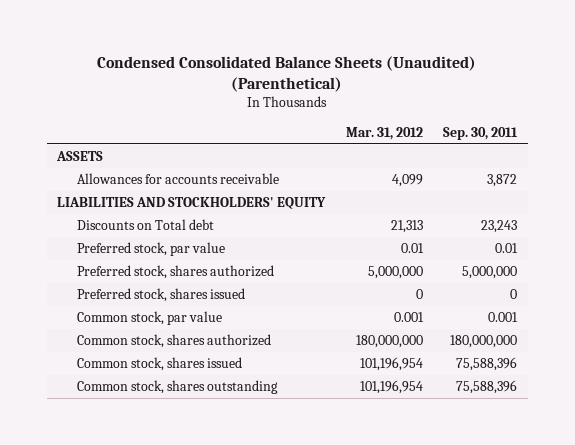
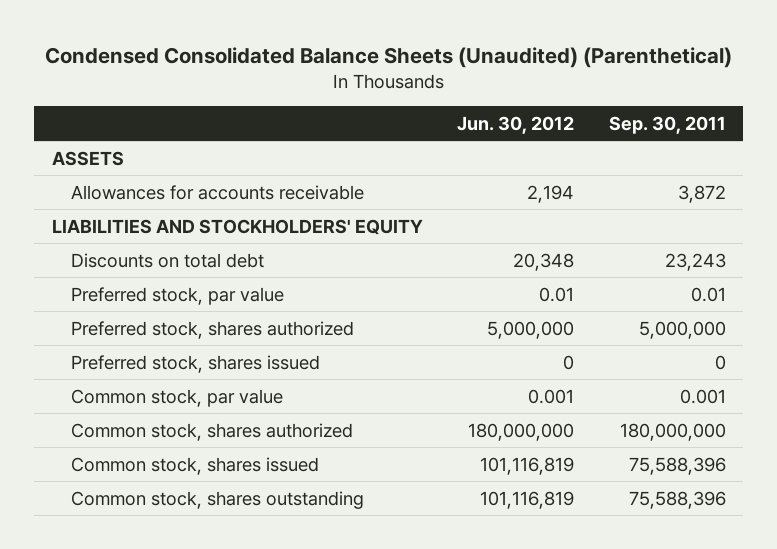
[345,126,423,140] Mar. 31, 2012 -> none
none -> [457,115,575,134] Jun. 30, 2012
[77,219,215,231] Discounts on Total debt -> [70,252,264,268] Discounts on total debt

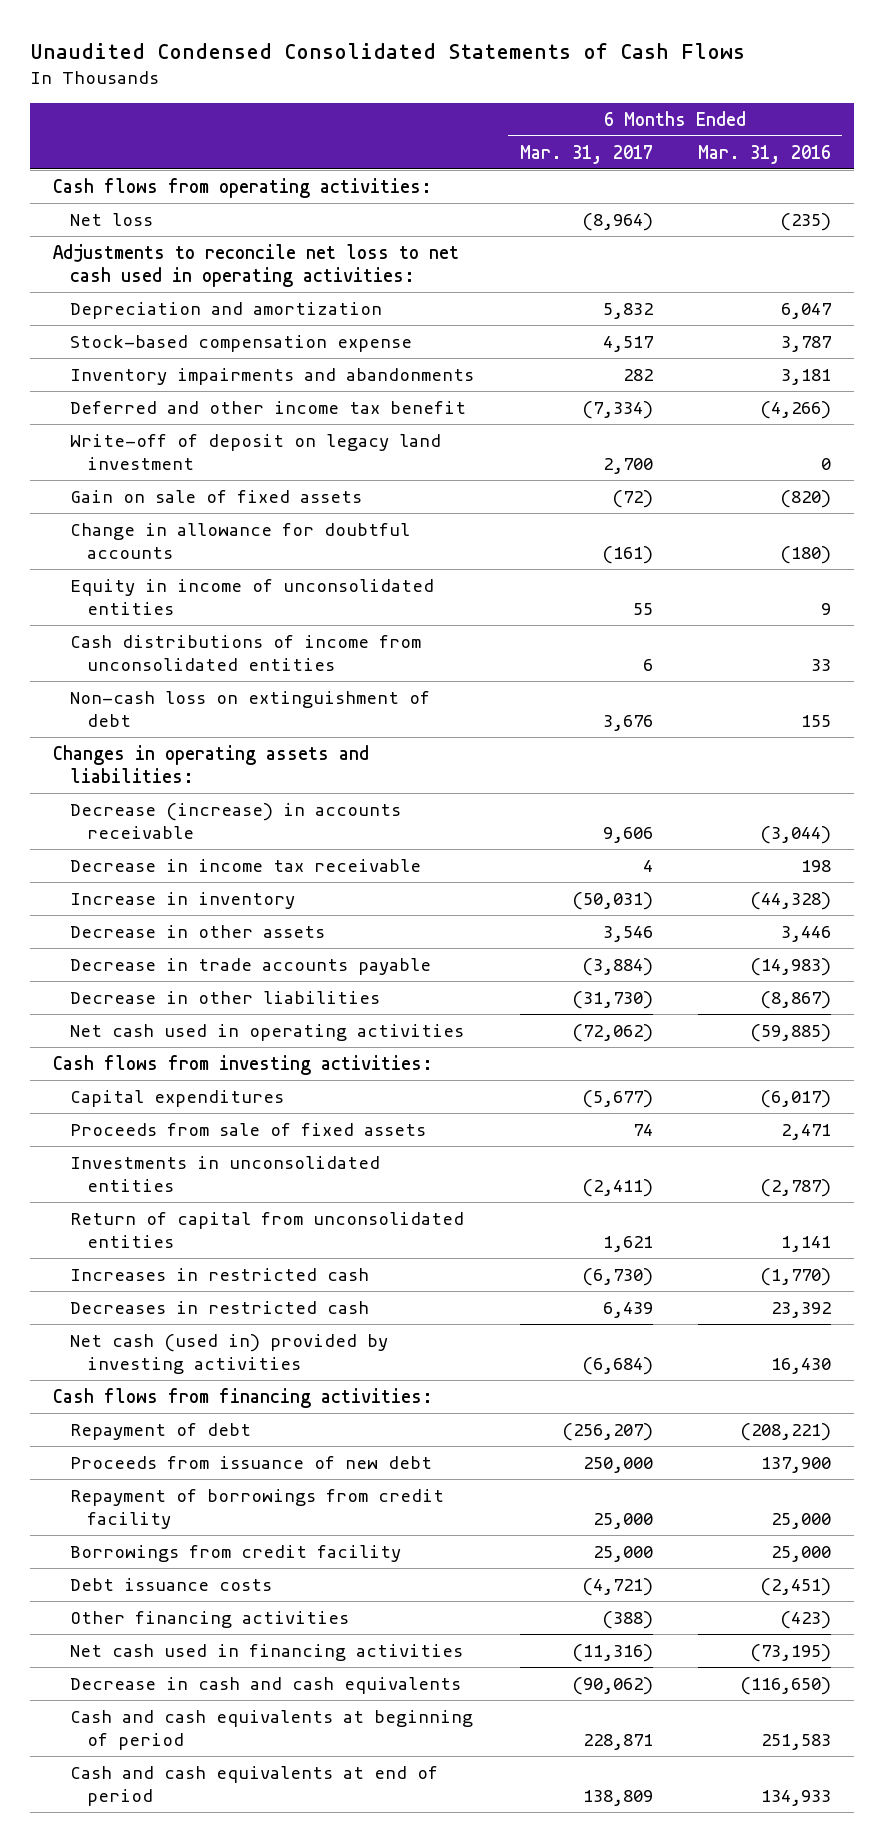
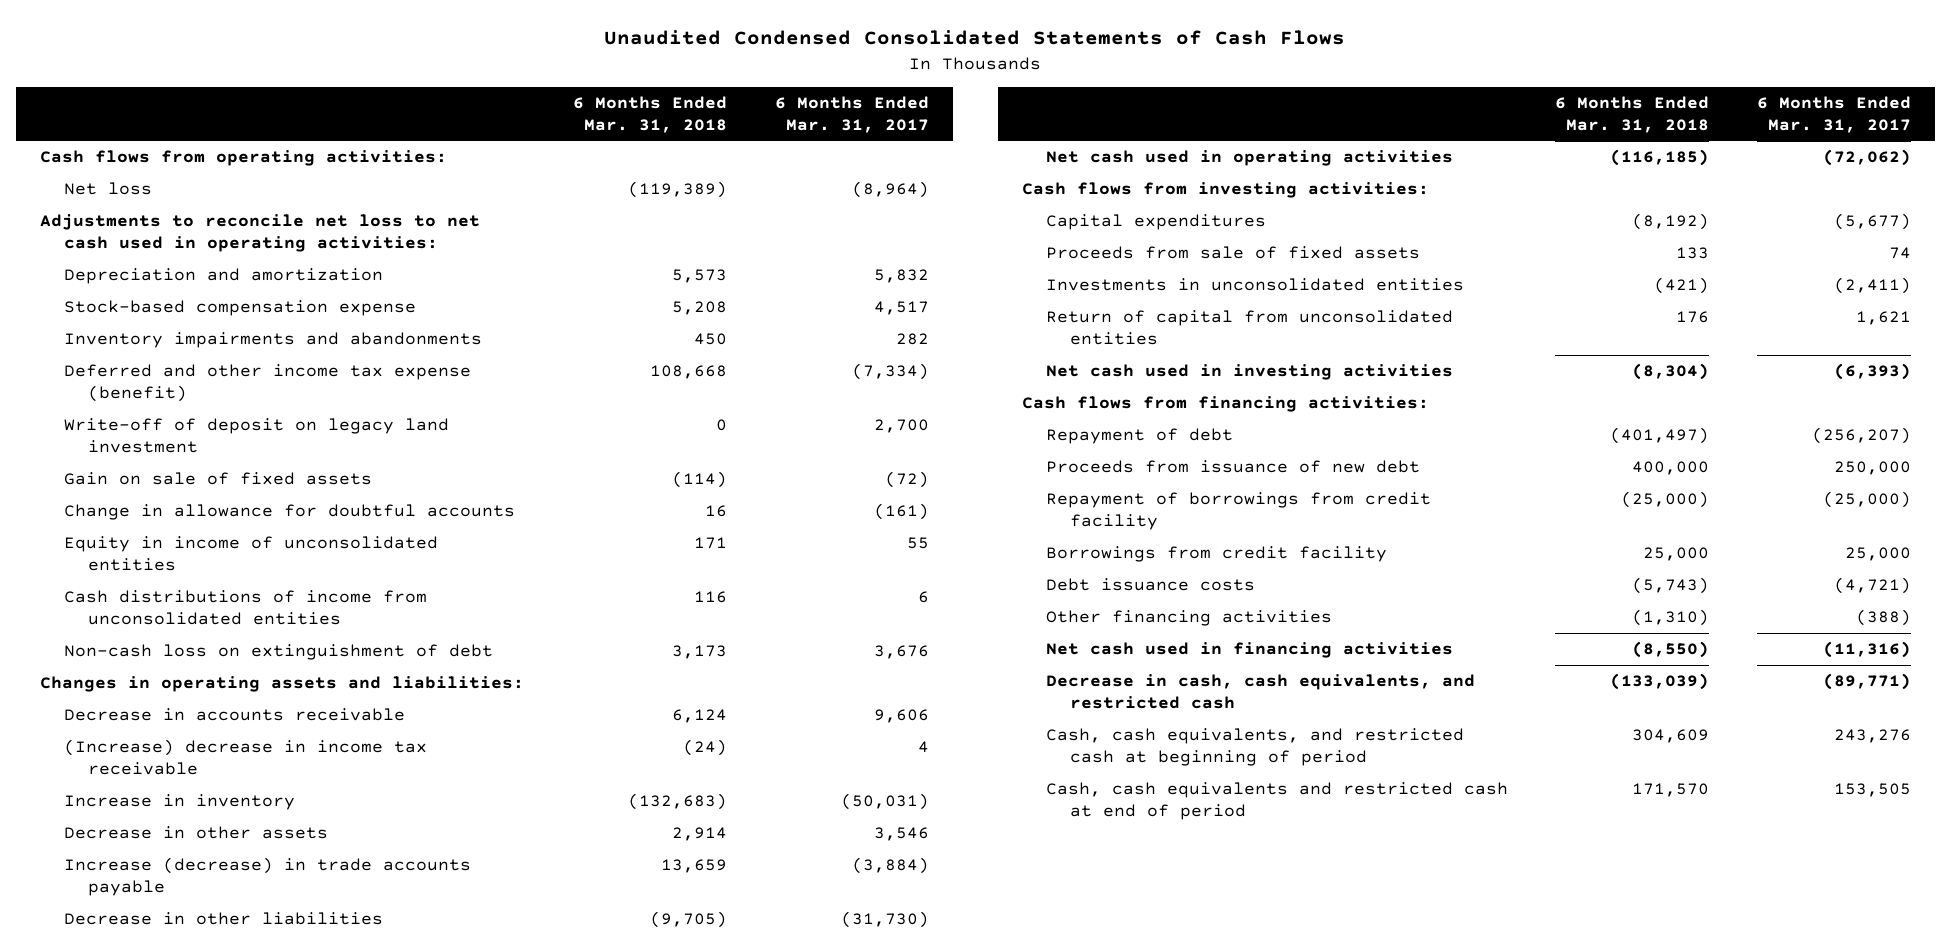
[698,144,832,164] Mar. 31, 2016 -> none
none -> [573,96,728,133] 6 Months Ended Mar. 31, 2018
[70,400,467,414] Deferred and other income tax benefit -> [63,364,471,402] Deferred and other income tax expense (benefit)
[70,802,402,840] Decrease (increase) in accounts receivable -> [63,708,405,722] Decrease in accounts receivable
[70,858,422,872] Decrease in income tax receivable -> [63,739,427,775] (Increase) decrease in income tax receivable
[70,957,432,975] Decrease in trade accounts payable -> [63,857,471,896] Increase (decrease) in trade accounts payable
[70,1267,370,1281] Increases in restricted cash -> none
[70,1300,370,1314] Decreases in restricted cash -> none
[70,1333,389,1375] Net cash (used in) provided by investing activities -> [1045,364,1453,381] Net cash used in investing activities
[581,1357,653,1376] (6,684) -> [1833,363,1911,381] (6,393)
[592,1513,653,1530] 25,000 -> [1822,491,1911,509] (25,000)
[70,1676,462,1694] Decrease in cash and cash equivalents -> [1045,674,1475,709] Decrease in cash, cash equivalents, and restricted cash
[571,1676,653,1695] (90,062) -> [1822,673,1911,691] (89,771)
[70,1709,474,1751] Cash and cash equivalents at beginning of period -> [1045,728,1464,766] Cash, cash equivalents, and restricted cash at beginning of period
[582,1734,653,1751] 228,871 -> [1833,729,1911,744] 243,276
[70,1765,439,1807] Cash and cash equivalents at end of period -> [1045,782,1508,820] Cash, cash equivalents and restricted cash at end of period
[582,1790,653,1807] 138,809 -> [1833,783,1911,798] 153,505

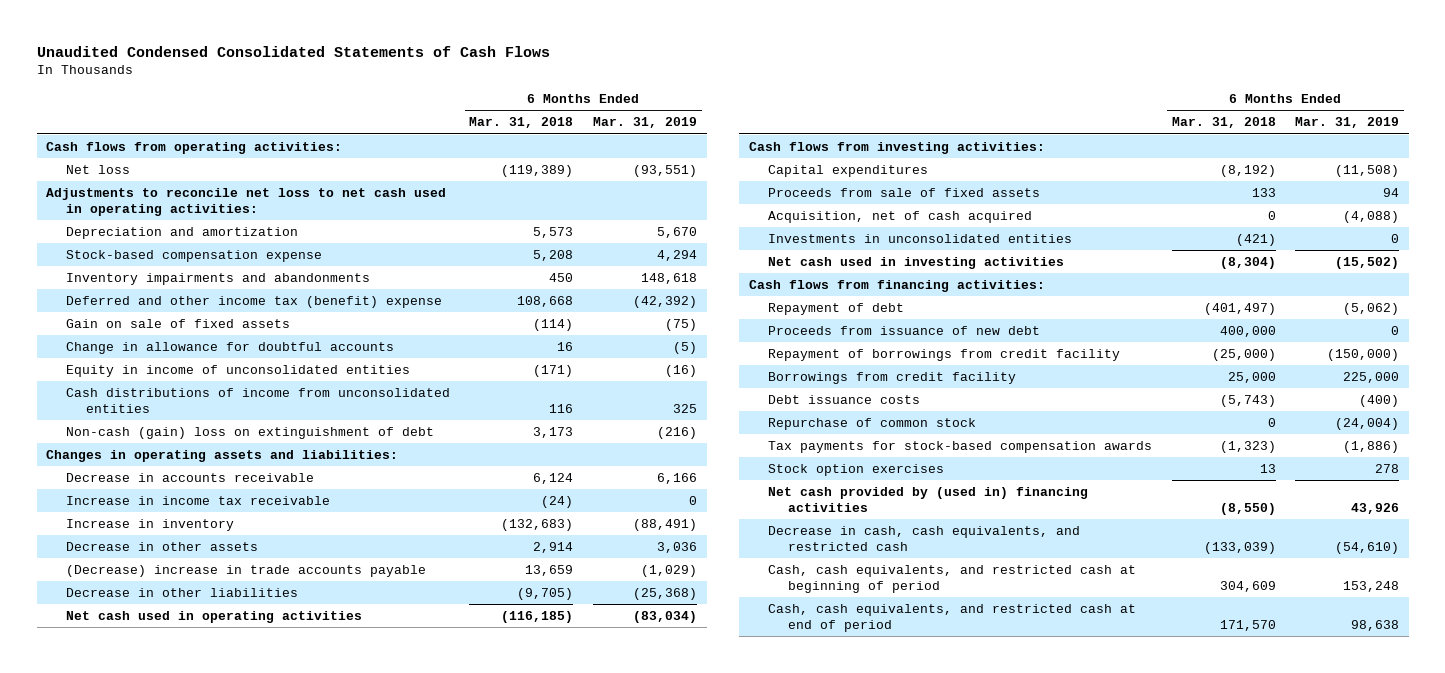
[774,96,929,133] 6 Months Ended Mar. 31, 2017 -> none
none -> [592,117,697,129] Mar. 31, 2019
[63,418,449,453] Write-off of deposit on legacy land investment -> none
[63,364,471,402] Deferred and other income tax expense (benefit) -> [65,295,442,308] Deferred and other income tax (benefit) expense
[694,537,728,550] 171 -> [533,364,574,377] (171)
[63,644,493,661] Non-cash loss on extinguishment of debt -> [65,426,434,439] Non-cash (gain) loss on extinguishment of debt
[63,739,427,775] (Increase) decrease in income tax receivable -> [65,495,330,505] Increase in income tax receivable
[63,857,471,896] Increase (decrease) in trade accounts payable -> [65,564,426,577] (Decrease) increase in trade accounts payable
none -> [768,210,1033,223] Acquisition, net of cash acquired
[1045,310,1453,345] Return of capital from unconsolidated entities -> none
[1045,610,1332,627] Other financing activities -> none
none -> [768,417,977,430] Repurchase of common stock
none -> [768,440,1153,453] Tax payments for stock-based compensation awards
none -> [768,463,945,476] Stock option exercises
[1045,642,1453,659] Net cash used in financing activities -> [768,486,1089,513] Net cash provided by (used in) financing activities
[1045,782,1508,820] Cash, cash equivalents and restricted cash at end of period -> [768,603,1137,633] Cash, cash equivalents, and restricted cash at end of period

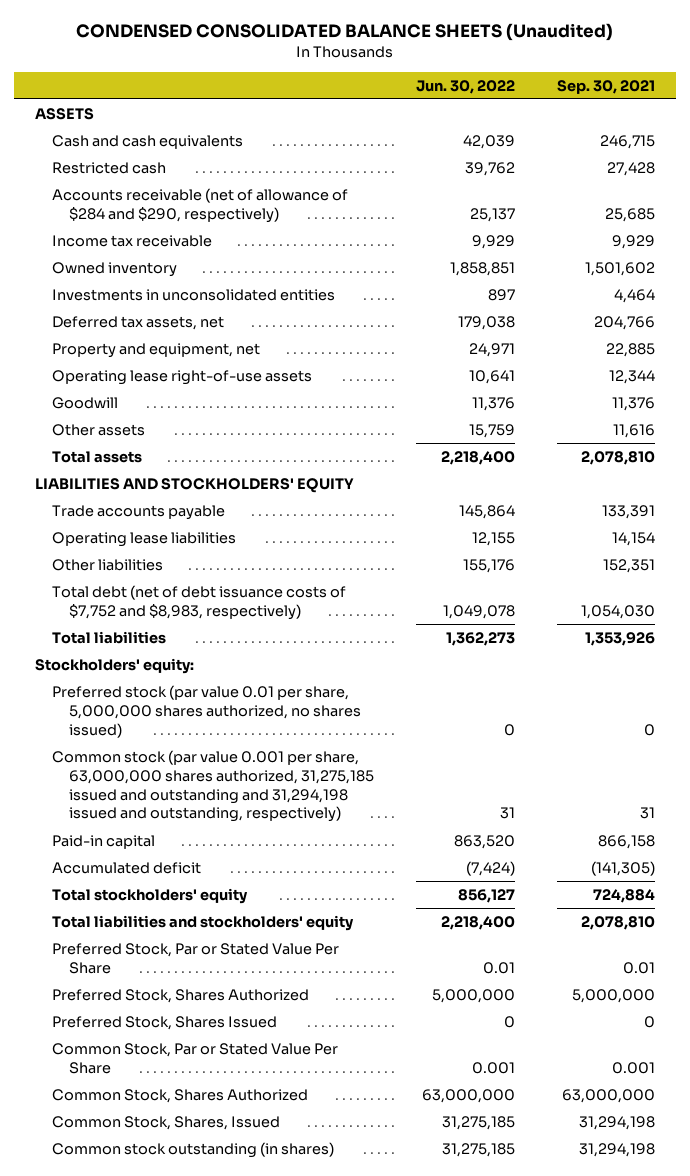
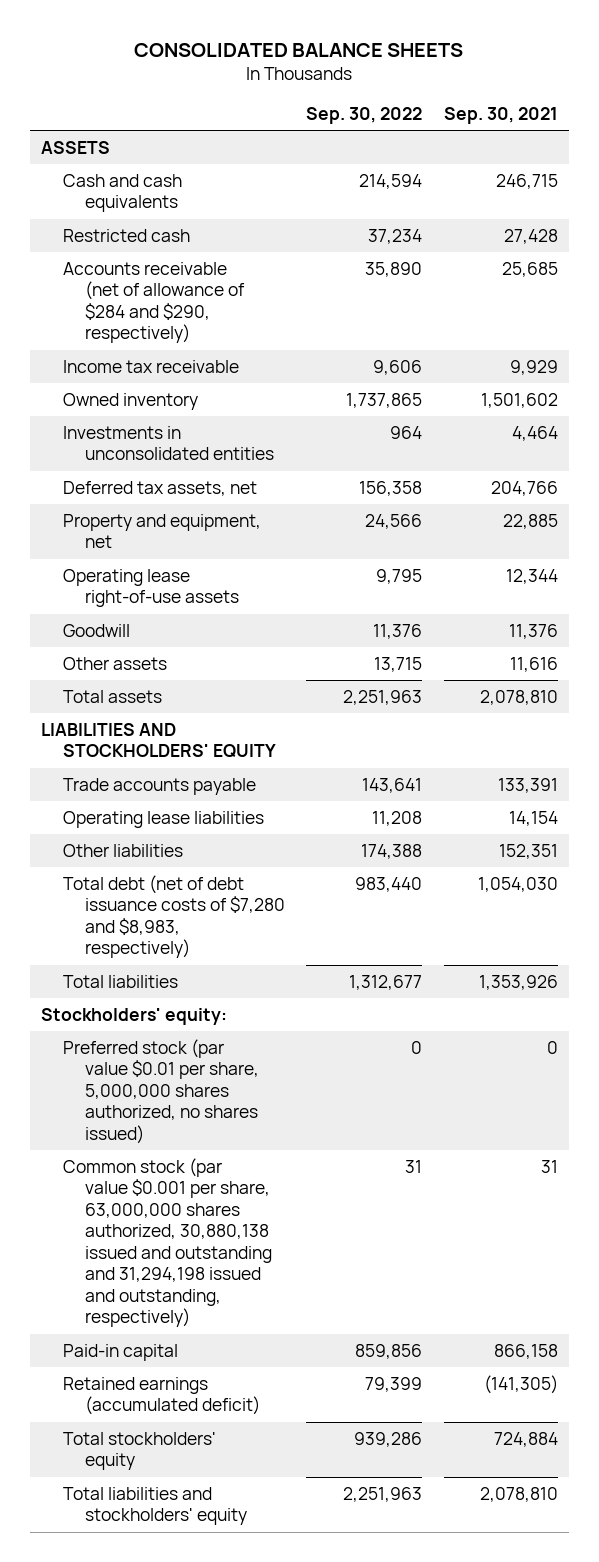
[75,23,613,42] CONDENSED CONSOLIDATED BALANCE SHEETS (Unaudited) -> [134,42,464,57] CONSOLIDATED BALANCE SHEETS
[415,79,515,94] Jun. 30, 2022 -> none
none -> [306,107,423,125] Sep. 30, 2022
[51,584,346,620] Total debt (net of debt issuance costs of $7,752 and $8,983, respectively) -> [62,874,285,959] Total debt (net of debt issuance costs of $7,280 and $8,983, respectively)
[51,684,361,738] Preferred stock (par value 0.01 per share, 5,000,000 shares authorized, no shares issued) -> [62,1038,259,1144] Preferred stock (par value $0.01 per share, 5,000,000 shares authorized, no shares issued)
[51,749,374,823] Common stock (par value 0.001 per share, 63,000,000 shares authorized, 31,275,185 issued and outstanding and 31,294,198 issued and outstanding, respectively) -> [62,1157,272,1328] Common stock (par value $0.001 per share, 63,000,000 shares authorized, 30,880,138 issued and outstanding and 31,294,198 issued and outstanding, respectively)
[51,861,201,874] Accumulated deficit -> [62,1376,260,1416] Retained earnings (accumulated deficit)
[51,942,339,974] Preferred Stock, Par or Stated Value Per Share -> none
[51,988,309,1003] Preferred Stock, Shares Authorized -> none
[51,1015,277,1030] Preferred Stock, Shares Issued -> none
[51,1042,338,1074] Common Stock, Par or Stated Value Per Share -> none
[51,1088,308,1103] Common Stock, Shares Authorized -> none
[51,1115,280,1130] Common Stock, Shares, Issued -> none
[51,1141,334,1158] Common stock outstanding (in shares) -> none

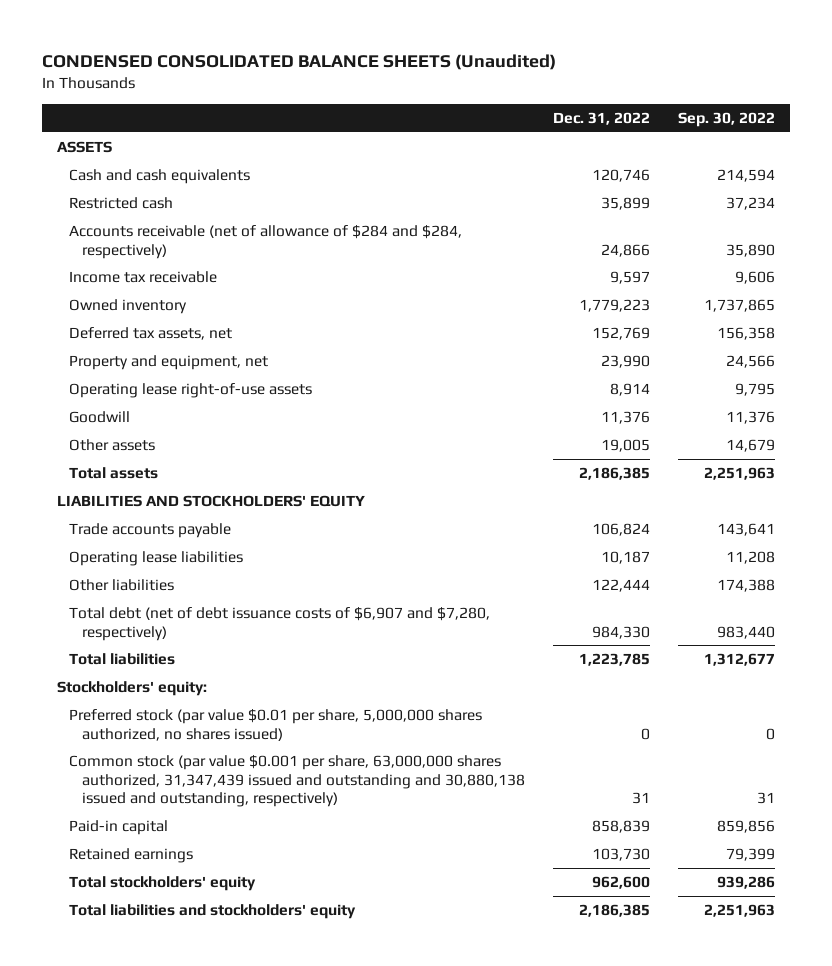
[134,42,464,57] CONSOLIDATED BALANCE SHEETS -> [42,53,557,70] CONDENSED CONSOLIDATED BALANCE SHEETS (Unaudited)
[443,107,558,125] Sep. 30, 2021 -> none
none -> [552,111,650,125] Dec. 31, 2022
[62,261,245,344] Accounts receivable (net of allowance of $284 and $290, respectively) -> [69,225,463,259] Accounts receivable (net of allowance of $284 and $284, respectively)
[62,425,274,461] Investments in unconsolidated entities -> none
[374,656,423,672] 13,715 -> [726,439,776,453] 14,679
[62,874,285,959] Total debt (net of debt issuance costs of $7,280 and $8,983, respectively) -> [69,607,491,641] Total debt (net of debt issuance costs of $6,907 and $7,280, respectively)
[62,1157,272,1328] Common stock (par value $0.001 per share, 63,000,000 shares authorized, 30,880,138 issued and outstanding and 31,294,198 issued and outstanding, respectively) -> [69,755,525,807] Common stock (par value $0.001 per share, 63,000,000 shares authorized, 31,347,439 issued and outstanding and 30,880,138 issued and outstanding, respectively)
[62,1376,260,1416] Retained earnings (accumulated deficit) -> [69,848,194,864] Retained earnings

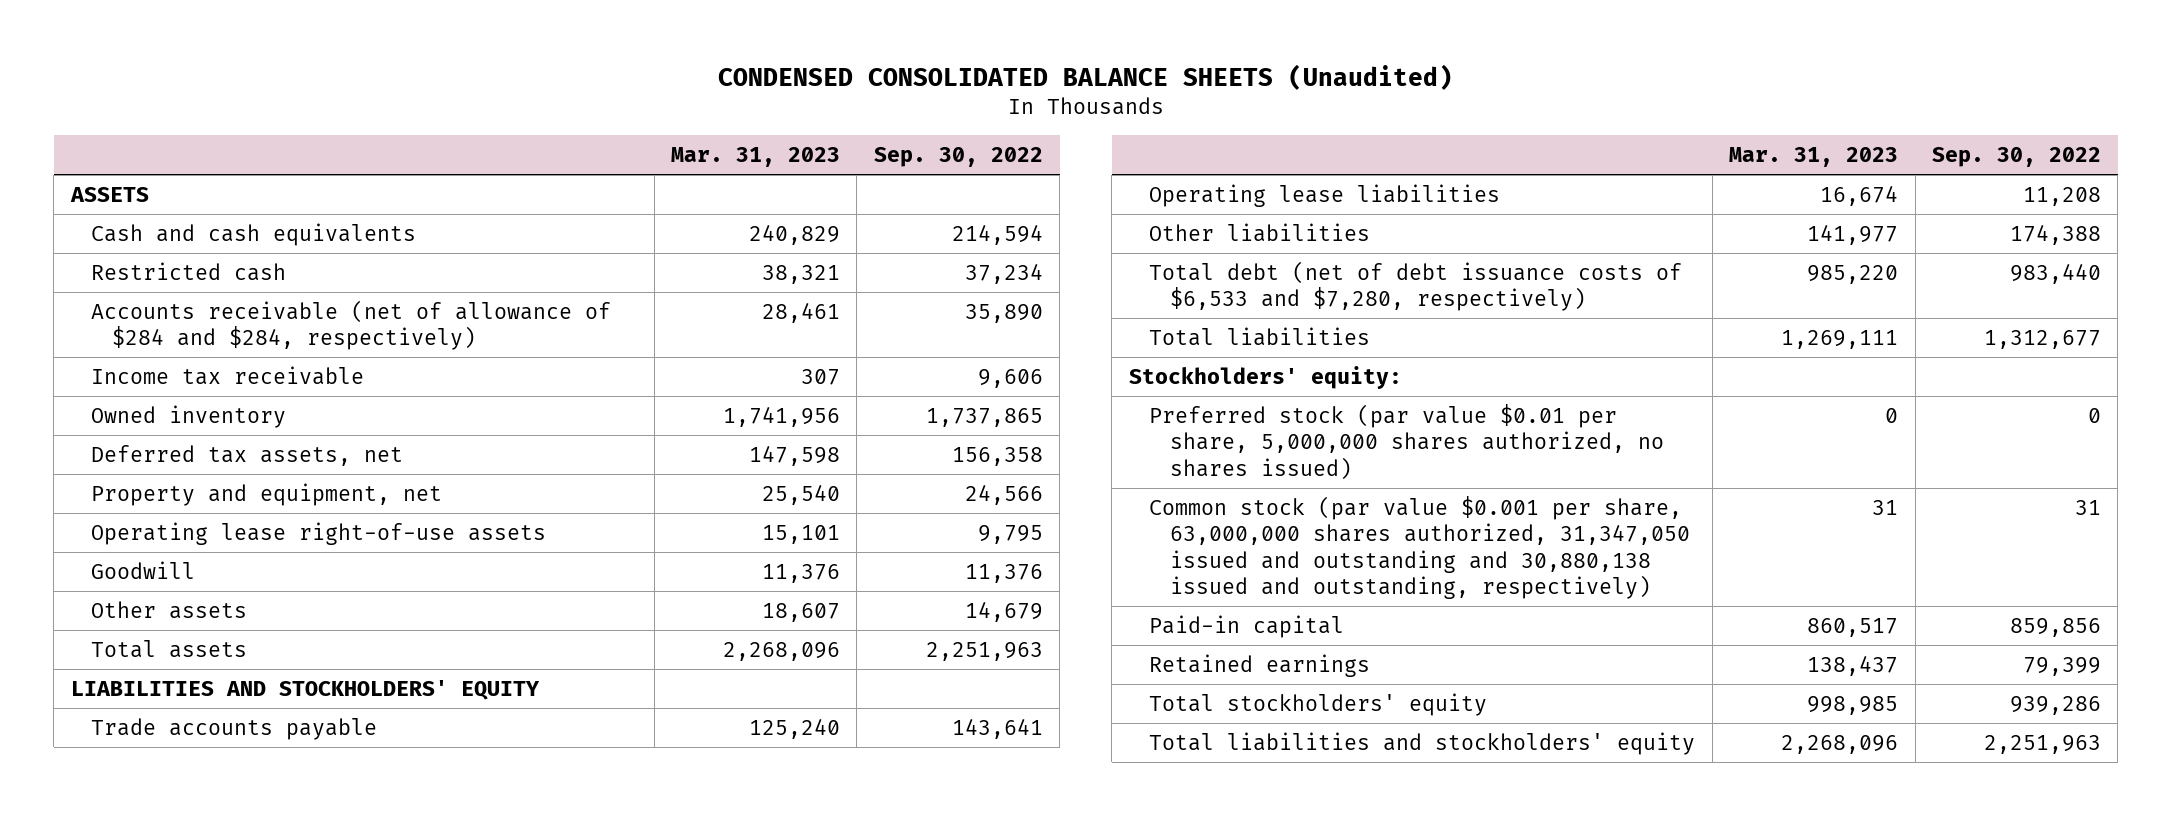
[552,111,650,125] Dec. 31, 2022 -> none
none -> [671,146,841,167] Mar. 31, 2023
[69,607,491,641] Total debt (net of debt issuance costs of $6,907 and $7,280, respectively) -> [1149,260,1683,312] Total debt (net of debt issuance costs of $6,533 and $7,280, respectively)
[69,755,525,807] Common stock (par value $0.001 per share, 63,000,000 shares authorized, 31,347,439 issued and outstanding and 30,880,138 issued and outstanding, respectively) -> [1149,495,1691,600] Common stock (par value $0.001 per share, 63,000,000 shares authorized, 31,347,050 issued and outstanding and 30,880,138 issued and outstanding, respectively)

